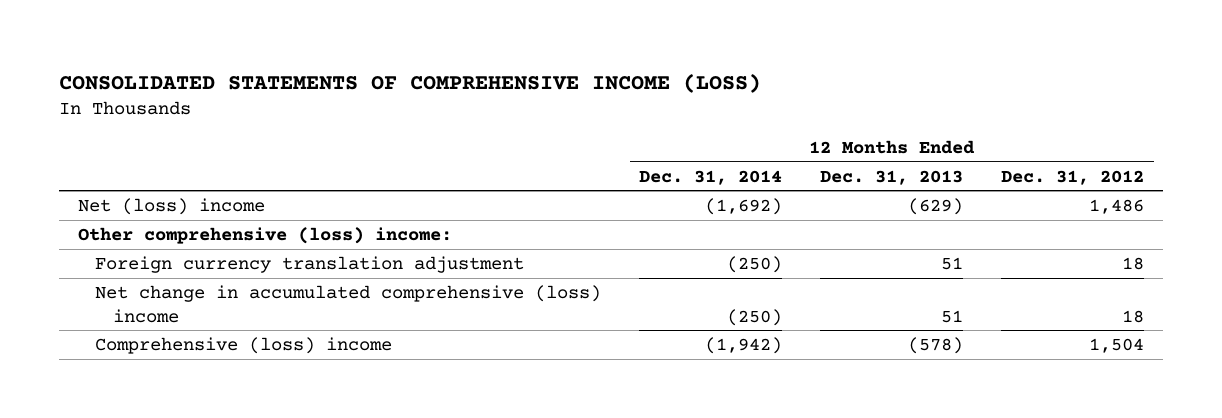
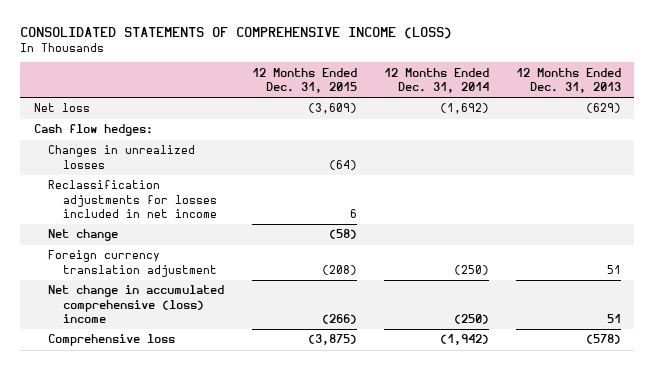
[1001,169,1145,185] Dec. 31, 2012 -> none
none -> [251,67,357,93] 12 Months Ended Dec. 31, 2015
[77,226,452,244] Other comprehensive (loss) income: -> none
[77,197,265,215] Net (loss) income -> [33,103,90,113] Net loss
none -> [33,124,153,137] Cash flow hedges:
none -> [48,145,196,169] Changes in unrealized losses
none -> [48,180,218,218] Reclassification adjustments for losses included in net income
none -> [48,229,119,242] Net change
[95,336,393,354] Comprehensive (loss) income -> [48,334,176,347] Comprehensive loss

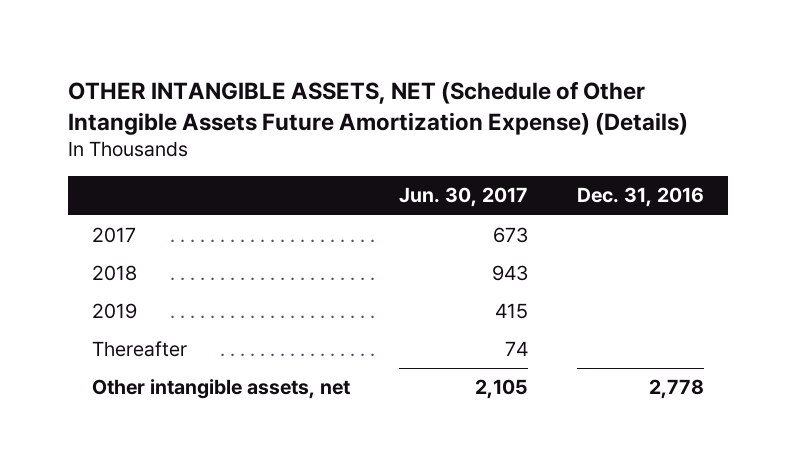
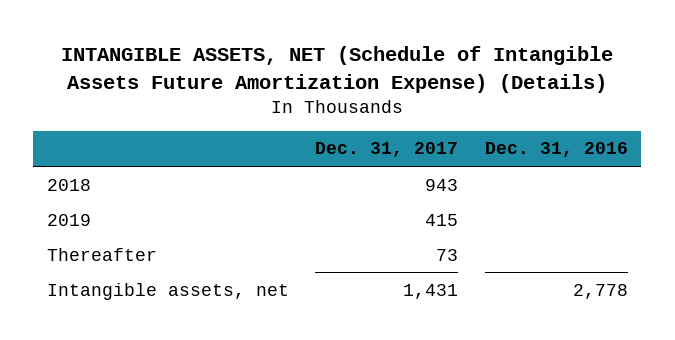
[67,80,688,135] OTHER INTANGIBLE ASSETS, NET (Schedule of Other Intangible Assets Future Amortization Expense) (Details) -> [61,46,614,93] INTANGIBLE ASSETS, NET (Schedule of Intangible Assets Future Amortization Expense) (Details)
[398,187,528,208] Jun. 30, 2017 -> none
none -> [315,142,459,158] Dec. 31, 2017
[92,227,137,244] 2017 -> none
[92,379,351,400] Other intangible assets, net -> [46,282,289,300] Intangible assets, net

